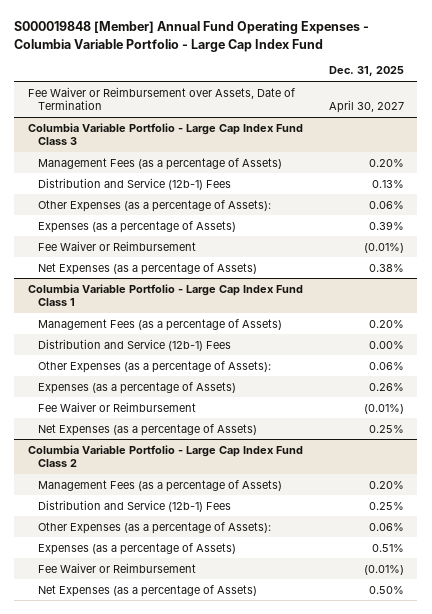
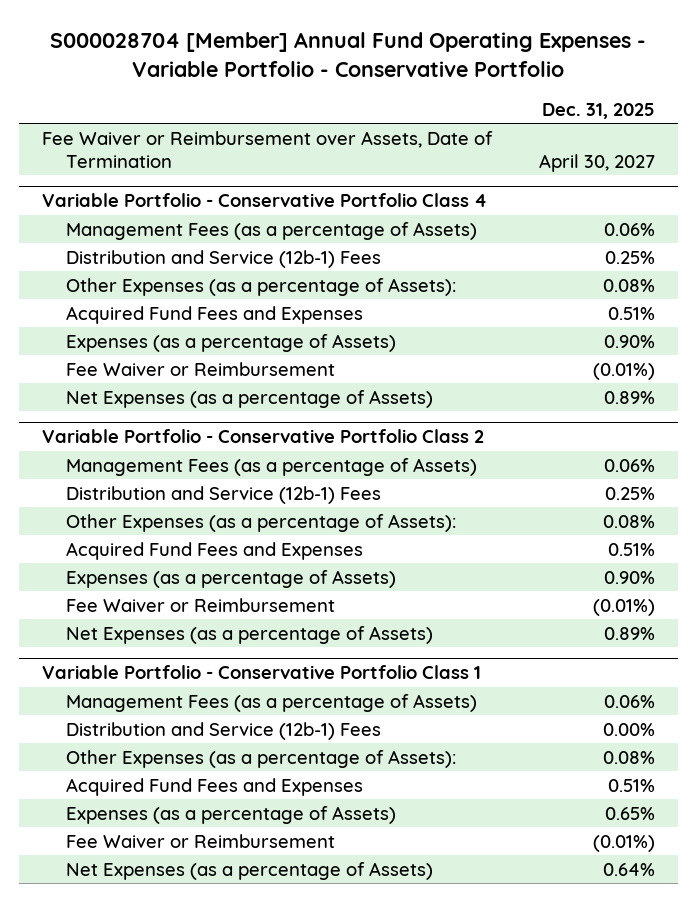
[14,21,370,52] S000019848 [Member] Annual Fund Operating Expenses - Columbia Variable Portfolio - Large Cap Index Fund -> [50,31,647,77] S000028704 [Member] Annual Fund Operating Expenses - Variable Portfolio - Conservative Portfolio
[27,122,303,146] Columbia Variable Portfolio - Large Cap Index Fund Class 3 -> none
[38,240,197,251] Fee Waiver or Reimbursement -> none
[38,262,258,275] Net Expenses (as a percentage of Assets) -> none
[27,283,303,307] Columbia Variable Portfolio - Large Cap Index Fund Class 1 -> none
[38,318,283,331] Management Fees (as a percentage of Assets) -> none
[38,338,232,351] Distribution and Service (12b-1) Fees -> none
[38,360,272,373] Other Expenses (as a percentage of Assets): -> none
[38,381,237,394] Expenses (as a percentage of Assets) -> none
none -> [41,193,487,208] Variable Portfolio - Conservative Portfolio Class 4
[369,158,405,167] 0.20% -> [603,222,655,236] 0.06%
[372,179,405,188] 0.13% -> [604,250,655,264] 0.25%
[369,200,405,209] 0.06% -> [602,278,655,292] 0.08%
none -> [65,305,363,324] Acquired Fund Fees and Expenses
[369,220,405,230] 0.39% -> [603,334,655,348] 0.90%
[27,444,303,468] Columbia Variable Portfolio - Large Cap Index Fund Class 2 -> none
[369,424,405,433] 0.25% -> [603,390,655,404] 0.89%
none -> [41,429,484,444] Variable Portfolio - Conservative Portfolio Class 2
[369,480,405,489] 0.20% -> [603,458,655,472] 0.06%
[369,522,405,531] 0.06% -> [602,514,655,528] 0.08%
none -> [65,541,363,560] Acquired Fund Fees and Expenses
[372,543,405,552] 0.51% -> [603,570,655,584] 0.90%
[369,585,405,594] 0.50% -> [603,626,655,640] 0.89%
none -> [41,665,481,680] Variable Portfolio - Conservative Portfolio Class 1
none -> [65,693,477,712] Management Fees (as a percentage of Assets)
none -> [65,721,381,740] Distribution and Service (12b-1) Fees
none -> [65,749,456,768] Other Expenses (as a percentage of Assets):
none -> [65,777,363,796] Acquired Fund Fees and Expenses
none -> [65,805,396,824] Expenses (as a percentage of Assets)
none -> [65,833,335,848] Fee Waiver or Reimbursement
none -> [65,861,433,880] Net Expenses (as a percentage of Assets)

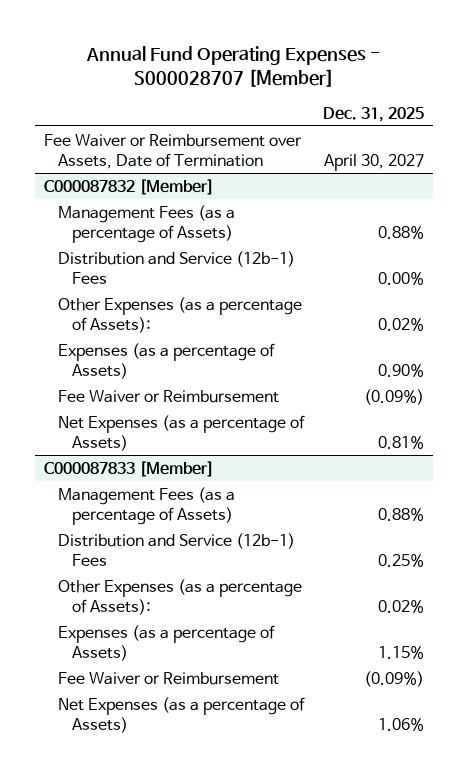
[50,31,647,77] S000028704 [Member] Annual Fund Operating Expenses - Variable Portfolio - Conservative Portfolio -> [86,45,382,88] Annual Fund Operating Expenses - S000028707 [Member]
[41,193,487,208] Variable Portfolio - Conservative Portfolio Class 4 -> none
[65,305,363,324] Acquired Fund Fees and Expenses -> none
none -> [44,178,215,195] C000087832 [Member]
[603,222,655,236] 0.06% -> [377,225,424,239] 0.88%
[604,250,655,264] 0.25% -> [377,271,424,285] 0.00%
[602,278,655,292] 0.08% -> [377,317,424,331] 0.02%
[41,429,484,444] Variable Portfolio - Conservative Portfolio Class 2 -> none
[592,362,655,380] (0.01%) -> [363,388,424,405] (0.09%)
[603,390,655,404] 0.89% -> [377,435,424,449] 0.81%
none -> [44,460,215,477] C000087833 [Member]
[603,458,655,472] 0.06% -> [377,507,424,521] 0.88%
[65,541,363,560] Acquired Fund Fees and Expenses -> none
[41,665,481,680] Variable Portfolio - Conservative Portfolio Class 1 -> none
[65,693,477,712] Management Fees (as a percentage of Assets) -> none
[65,721,381,740] Distribution and Service (12b-1) Fees -> none
[65,749,456,768] Other Expenses (as a percentage of Assets): -> none
[65,777,363,796] Acquired Fund Fees and Expenses -> none
[65,805,396,824] Expenses (as a percentage of Assets) -> none
[65,833,335,848] Fee Waiver or Reimbursement -> none
[65,861,433,880] Net Expenses (as a percentage of Assets) -> none
[602,514,655,528] 0.08% -> [377,599,424,613] 0.02%
[603,570,655,584] 0.90% -> [377,645,424,659] 1.15%
[592,598,655,616] (0.01%) -> [363,670,424,687] (0.09%)
[603,626,655,640] 0.89% -> [377,717,424,731] 1.06%

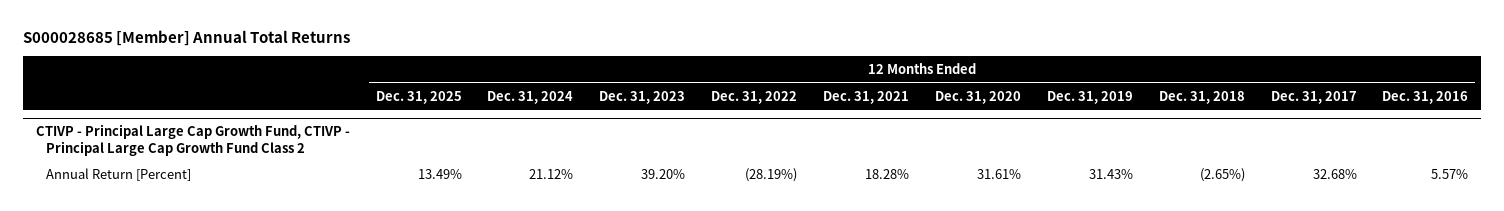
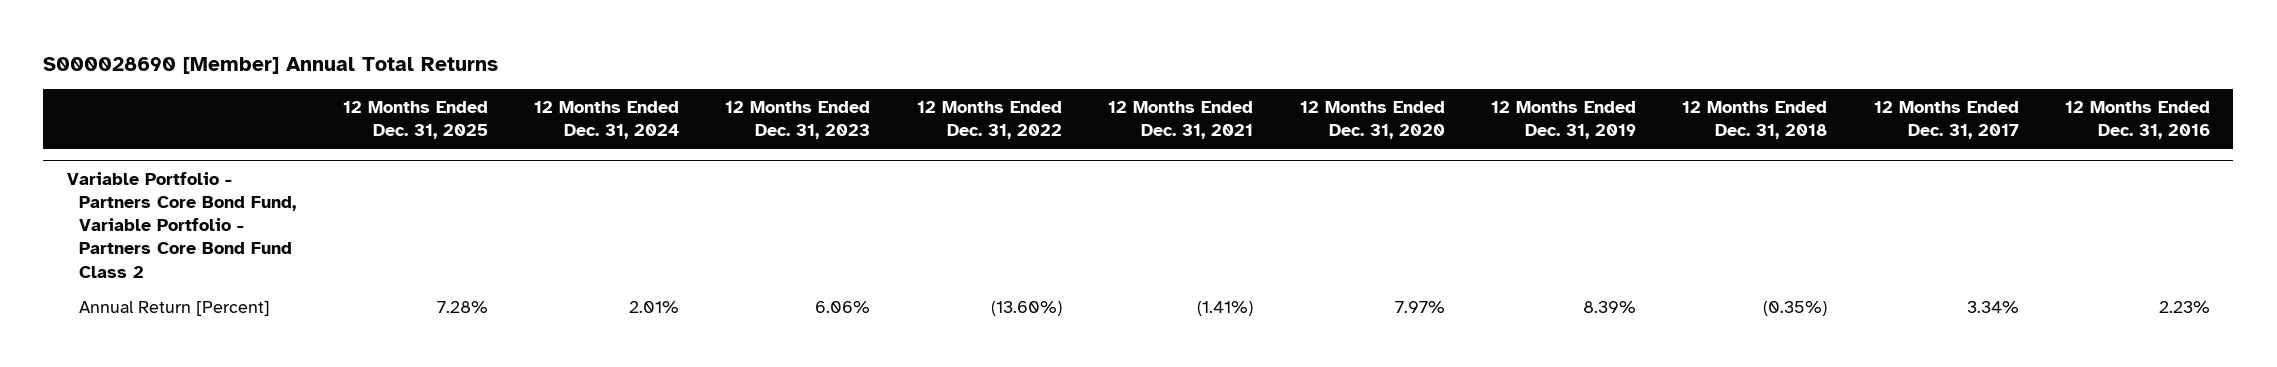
[22,30,350,47] S000028685 [Member] Annual Total Returns -> [43,57,499,75] S000028690 [Member] Annual Total Returns
[35,124,350,156] CTIVP - Principal Large Cap Growth Fund, CTIVP - Principal Large Cap Growth Fund Class 2 -> none
none -> [66,171,297,278] Variable Portfolio - Partners Core Bond Fund, Variable Portfolio - Partners Core Bond Fund Class 2
[417,169,462,180] 13.49% -> [436,300,488,313] 7.28%
[529,169,574,180] 21.12% -> [628,300,679,313] 2.01%
[641,169,686,180] 39.20% -> [815,300,871,313] 6.06%
[745,168,798,183] (28.19%) -> [990,300,1062,316] (13.60%)
[865,169,910,180] 18.28% -> [1197,300,1254,316] (1.41%)
[976,169,1021,180] 31.61% -> [1394,300,1445,313] 7.97%
[1088,169,1133,180] 31.43% -> [1582,300,1636,313] 8.39%
[1199,168,1245,183] (2.65%) -> [1763,300,1828,316] (0.35%)
[1312,169,1357,180] 32.68% -> [1966,300,2019,313] 3.34%
[1431,169,1469,180] 5.57% -> [2159,300,2211,313] 2.23%

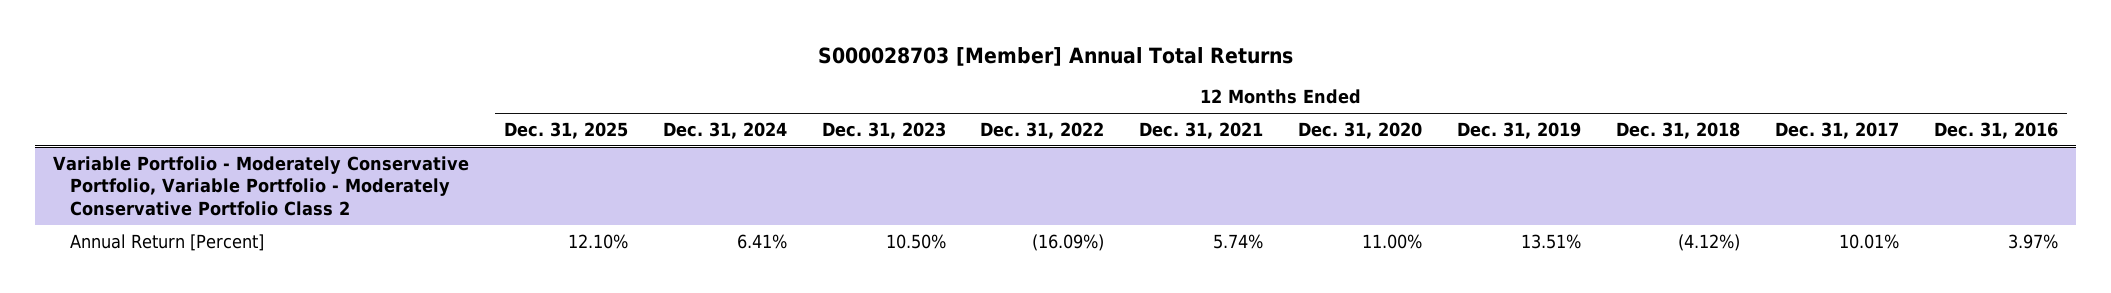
[43,57,499,75] S000028690 [Member] Annual Total Returns -> [818,46,1294,66] S000028703 [Member] Annual Total Returns
[66,171,297,278] Variable Portfolio - Partners Core Bond Fund, Variable Portfolio - Partners Core Bond Fund Class 2 -> none
none -> [52,155,469,217] Variable Portfolio - Moderately Conservative Portfolio, Variable Portfolio - Moderately Conservative Portfolio Class 2
[436,300,488,313] 7.28% -> [567,233,628,249] 12.10%
[628,300,679,313] 2.01% -> [736,233,787,249] 6.41%
[815,300,871,313] 6.06% -> [885,233,946,249] 10.50%
[990,300,1062,316] (13.60%) -> [1032,233,1105,251] (16.09%)
[1197,300,1254,316] (1.41%) -> [1213,233,1264,249] 5.74%
[1394,300,1445,313] 7.97% -> [1362,233,1423,249] 11.00%
[1582,300,1636,313] 8.39% -> [1521,233,1582,249] 13.51%
[1763,300,1828,316] (0.35%) -> [1678,233,1741,251] (4.12%)
[1966,300,2019,313] 3.34% -> [1839,233,1900,249] 10.01%
[2159,300,2211,313] 2.23% -> [2008,233,2059,249] 3.97%

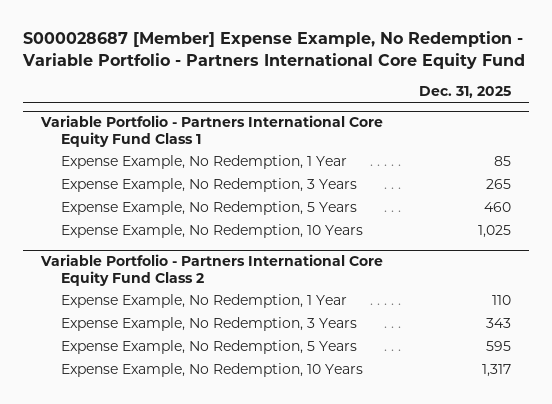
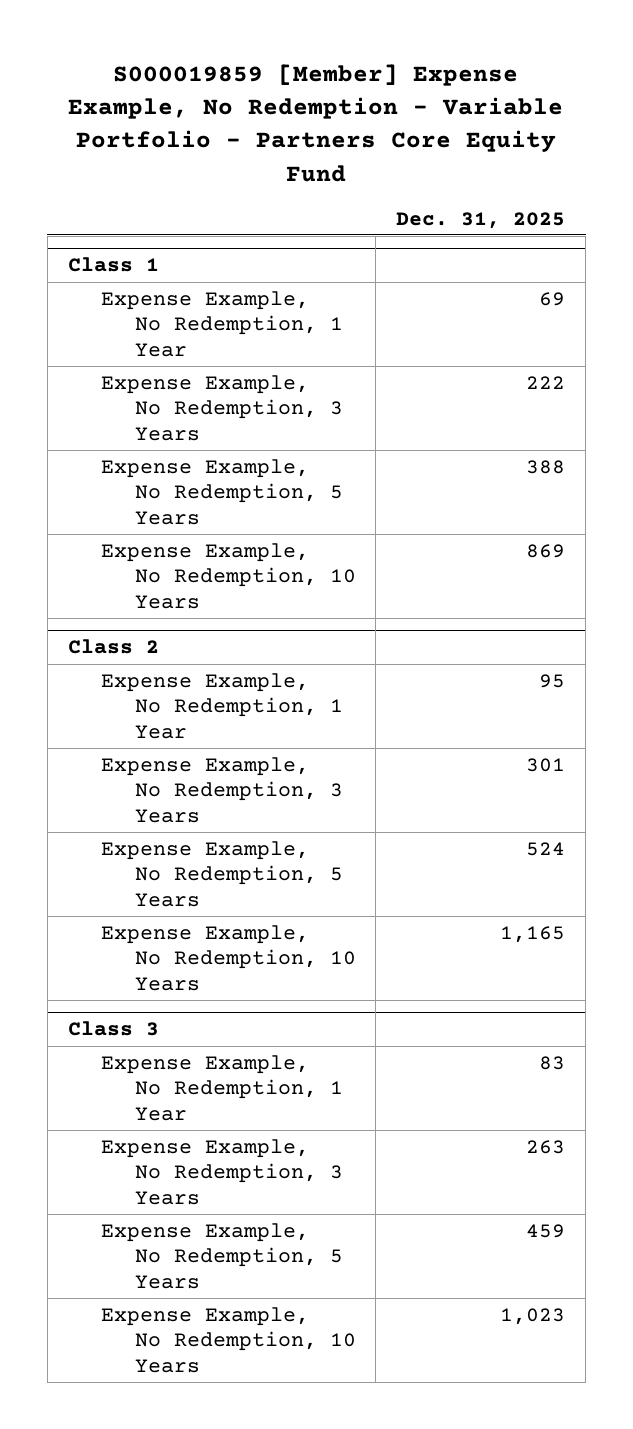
[21,31,525,69] S000028687 [Member] Expense Example, No Redemption - Variable Portfolio - Partners International Core Equity Fund -> [68,63,564,182] S000019859 [Member] Expense Example, No Redemption - Variable Portfolio - Partners Core Equity Fund
[39,115,383,147] Variable Portfolio - Partners International Core Equity Fund Class 1 -> none
[39,254,383,286] Variable Portfolio - Partners International Core Equity Fund Class 2 -> none
none -> [67,257,159,273] Class 1
[493,156,511,167] 85 -> [539,291,566,306] 69
[485,179,511,190] 265 -> [526,375,566,389] 222
[483,202,511,213] 460 -> [526,459,566,474] 388
[477,225,511,239] 1,025 -> [526,543,566,558] 869
none -> [67,639,159,655] Class 2
[491,295,511,306] 110 -> [539,673,566,688] 95
[485,318,511,329] 343 -> [526,757,566,772] 301
[485,341,511,352] 595 -> [526,841,566,856] 524
[481,364,511,378] 1,317 -> [500,925,566,943] 1,165
none -> [67,1021,159,1037] Class 3
none -> [101,1054,343,1122] Expense Example, No Redemption, 1 Year
none -> [101,1138,343,1206] Expense Example, No Redemption, 3 Years
none -> [101,1222,343,1290] Expense Example, No Redemption, 5 Years
none -> [101,1306,356,1374] Expense Example, No Redemption, 10 Years

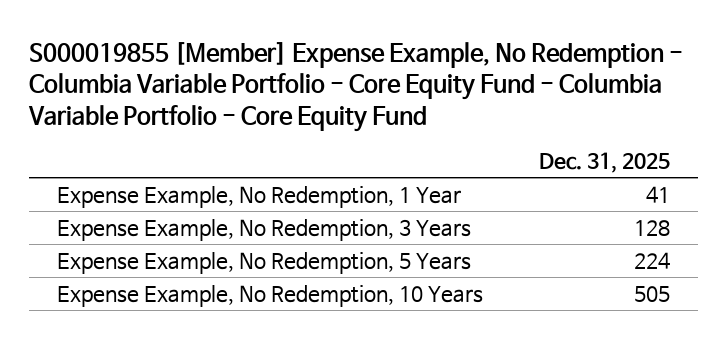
[68,63,564,182] S000019859 [Member] Expense Example, No Redemption - Variable Portfolio - Partners Core Equity Fund -> [28,41,684,133] S000019855 [Member] Expense Example, No Redemption - Columbia Variable Portfolio - Core Equity Fund - Columbia Variable Portfolio - Core Equity Fund
[67,257,159,273] Class 1 -> none
[67,639,159,655] Class 2 -> none
[101,672,343,740] Expense Example, No Redemption, 1 Year -> none
[101,756,343,824] Expense Example, No Redemption, 3 Years -> none
[101,840,343,908] Expense Example, No Redemption, 5 Years -> none
[101,924,356,992] Expense Example, No Redemption, 10 Years -> none
[67,1021,159,1037] Class 3 -> none
[101,1054,343,1122] Expense Example, No Redemption, 1 Year -> none
[101,1138,343,1206] Expense Example, No Redemption, 3 Years -> none
[101,1222,343,1290] Expense Example, No Redemption, 5 Years -> none
[101,1306,356,1374] Expense Example, No Redemption, 10 Years -> none
[539,291,566,306] 69 -> [646,185,671,203] 41
[526,375,566,389] 222 -> [634,219,671,236] 128
[526,459,566,474] 388 -> [634,251,671,269] 224
[526,543,566,558] 869 -> [634,285,671,302] 505

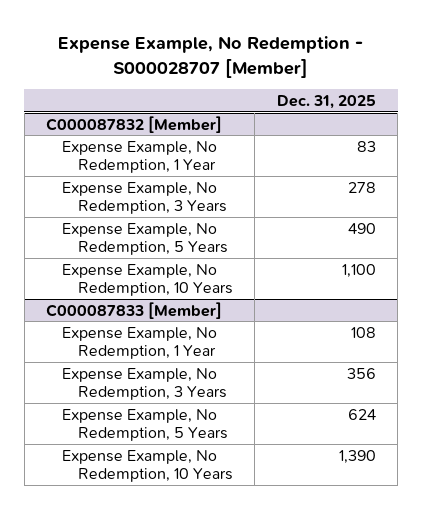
[28,41,684,133] S000019855 [Member] Expense Example, No Redemption - Columbia Variable Portfolio - Core Equity Fund - Columbia Variable Portfolio - Core Equity Fund -> [57,35,363,78] Expense Example, No Redemption - S000028707 [Member]
none -> [46,115,223,133] C000087832 [Member]
[646,185,671,203] 41 -> [356,140,376,152] 83
[634,219,671,236] 128 -> [347,181,376,193] 278
[634,251,671,269] 224 -> [347,222,376,234] 490
[634,285,671,302] 505 -> [341,263,376,278] 1,100
none -> [46,301,223,319] C000087833 [Member]
none -> [61,326,217,359] Expense Example, No Redemption, 1 Year
none -> [61,367,227,400] Expense Example, No Redemption, 3 Years
none -> [61,408,228,441] Expense Example, No Redemption, 5 Years
none -> [61,449,233,482] Expense Example, No Redemption, 10 Years

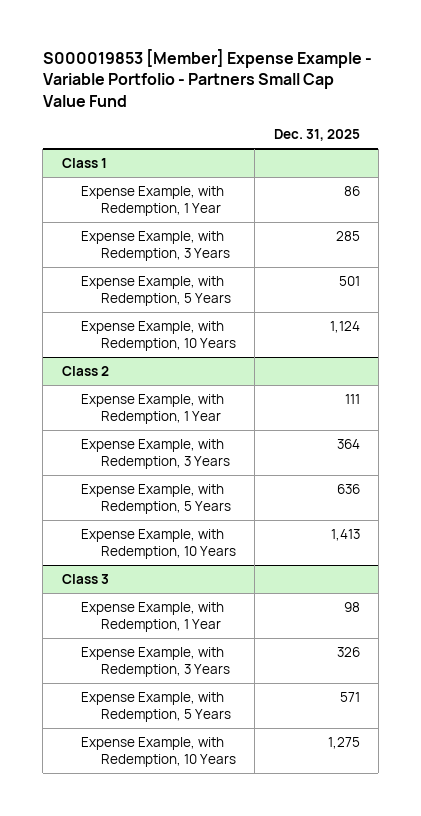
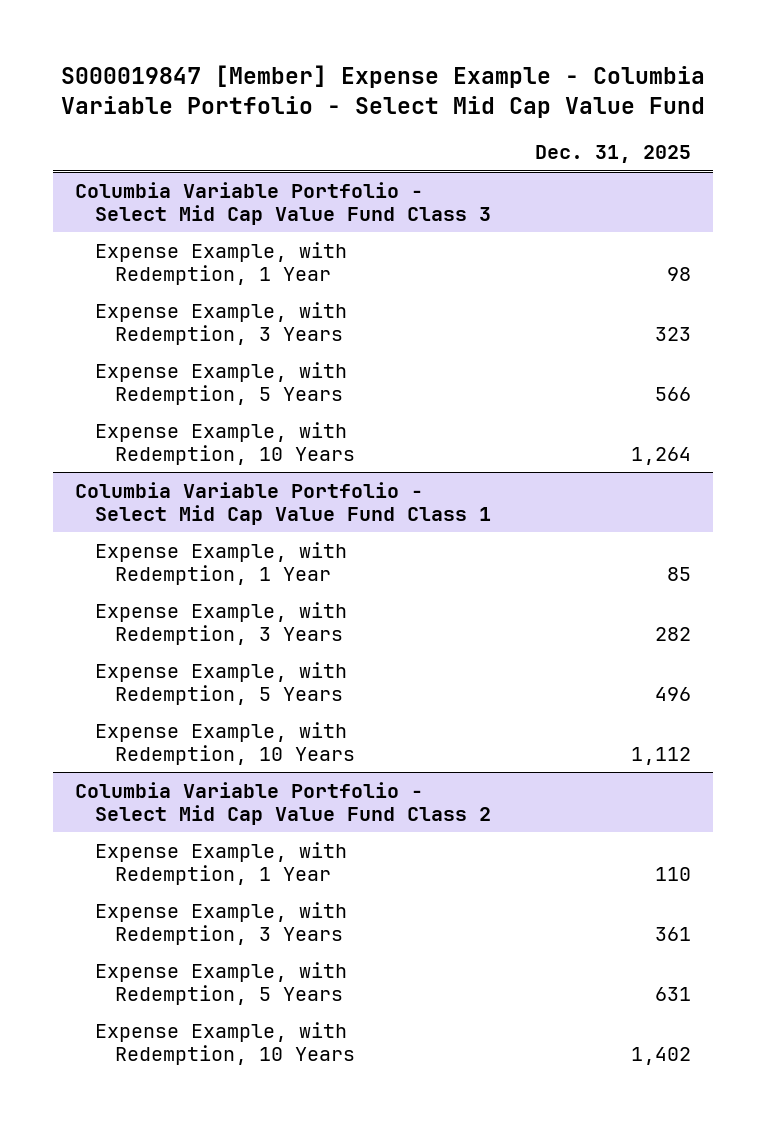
[42,49,372,107] S000019853 [Member] Expense Example - Variable Portfolio - Partners Small Cap Value Fund -> [61,64,706,118] S000019847 [Member] Expense Example - Columbia Variable Portfolio - Select Mid Cap Value Fund
[61,157,107,168] Class 1 -> none
[81,185,225,217] Expense Example, with Redemption, 1 Year -> none
[81,230,231,262] Expense Example, with Redemption, 3 Years -> none
[81,275,232,307] Expense Example, with Redemption, 5 Years -> none
[81,320,237,352] Expense Example, with Redemption, 10 Years -> none
[61,365,109,376] Class 2 -> none
[81,393,225,425] Expense Example, with Redemption, 1 Year -> none
[81,438,231,470] Expense Example, with Redemption, 3 Years -> none
[81,483,232,515] Expense Example, with Redemption, 5 Years -> none
[81,528,237,560] Expense Example, with Redemption, 10 Years -> none
[61,573,109,584] Class 3 -> none
none -> [75,181,492,225] Columbia Variable Portfolio - Select Mid Cap Value Fund Class 3
[336,646,360,657] 326 -> [655,326,692,341] 323
[339,691,360,702] 571 -> [655,386,692,401] 566
[327,736,360,749] 1,275 -> [631,446,692,465] 1,264
none -> [75,481,492,525] Columbia Variable Portfolio - Select Mid Cap Value Fund Class 1
none -> [95,541,348,585] Expense Example, with Redemption, 1 Year
none -> [95,601,348,645] Expense Example, with Redemption, 3 Years
none -> [95,661,348,705] Expense Example, with Redemption, 5 Years
none -> [95,721,355,765] Expense Example, with Redemption, 10 Years
none -> [75,781,492,825] Columbia Variable Portfolio - Select Mid Cap Value Fund Class 2
none -> [95,841,348,885] Expense Example, with Redemption, 1 Year
none -> [95,901,348,945] Expense Example, with Redemption, 3 Years
none -> [95,961,348,1005] Expense Example, with Redemption, 5 Years
none -> [95,1021,355,1065] Expense Example, with Redemption, 10 Years

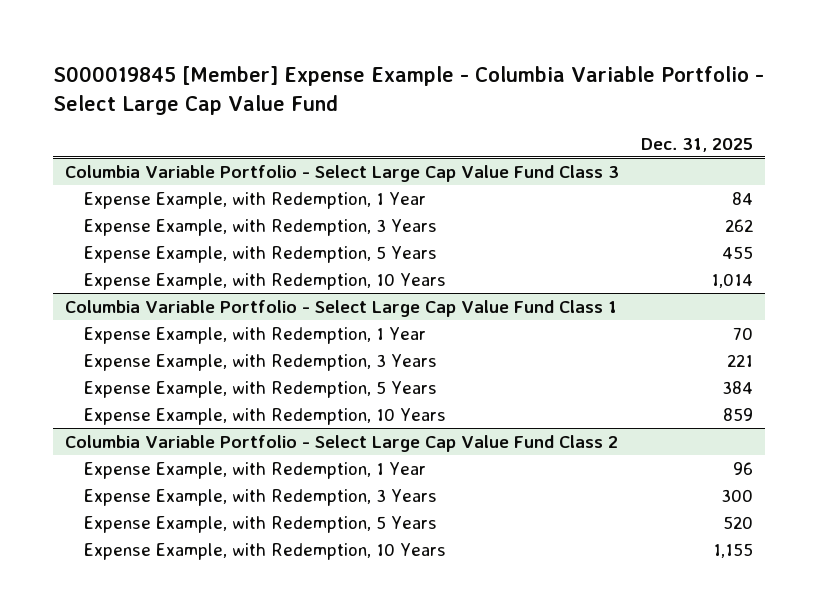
[61,64,706,118] S000019847 [Member] Expense Example - Columbia Variable Portfolio - Select Mid Cap Value Fund -> [53,66,765,116] S000019845 [Member] Expense Example - Columbia Variable Portfolio - Select Large Cap Value Fund
[75,181,492,225] Columbia Variable Portfolio - Select Mid Cap Value Fund Class 3 -> [64,164,619,182] Columbia Variable Portfolio - Select Large Cap Value Fund Class 3
[667,266,692,281] 98 -> [732,191,754,205] 84
[655,326,692,341] 323 -> [725,218,754,232] 262
[655,386,692,401] 566 -> [722,245,754,259] 455
[631,446,692,465] 1,264 -> [711,272,754,288] 1,014
[75,481,492,525] Columbia Variable Portfolio - Select Mid Cap Value Fund Class 1 -> [64,299,617,317] Columbia Variable Portfolio - Select Large Cap Value Fund Class 1
[667,566,692,581] 85 -> [733,326,754,340] 70
[655,626,692,641] 282 -> [727,353,754,367] 221
[655,686,692,701] 496 -> [722,380,754,394] 384
[631,746,692,765] 1,112 -> [723,407,754,421] 859
[75,781,492,825] Columbia Variable Portfolio - Select Mid Cap Value Fund Class 2 -> [64,434,618,452] Columbia Variable Portfolio - Select Large Cap Value Fund Class 2
[655,866,692,881] 110 -> [733,461,754,475] 96
[655,926,692,941] 361 -> [721,488,754,502] 300
[655,986,692,1001] 631 -> [723,515,754,529] 520
[631,1046,692,1065] 1,402 -> [713,542,754,558] 1,155

